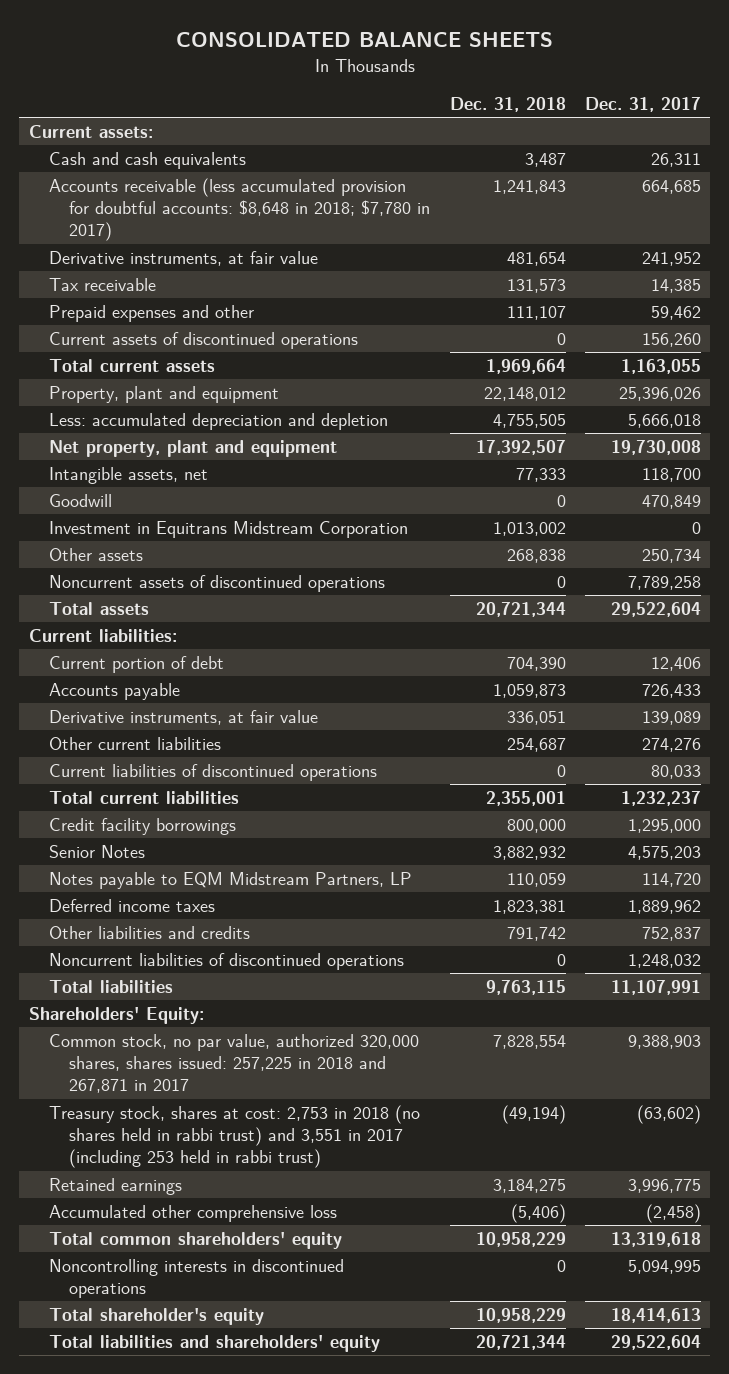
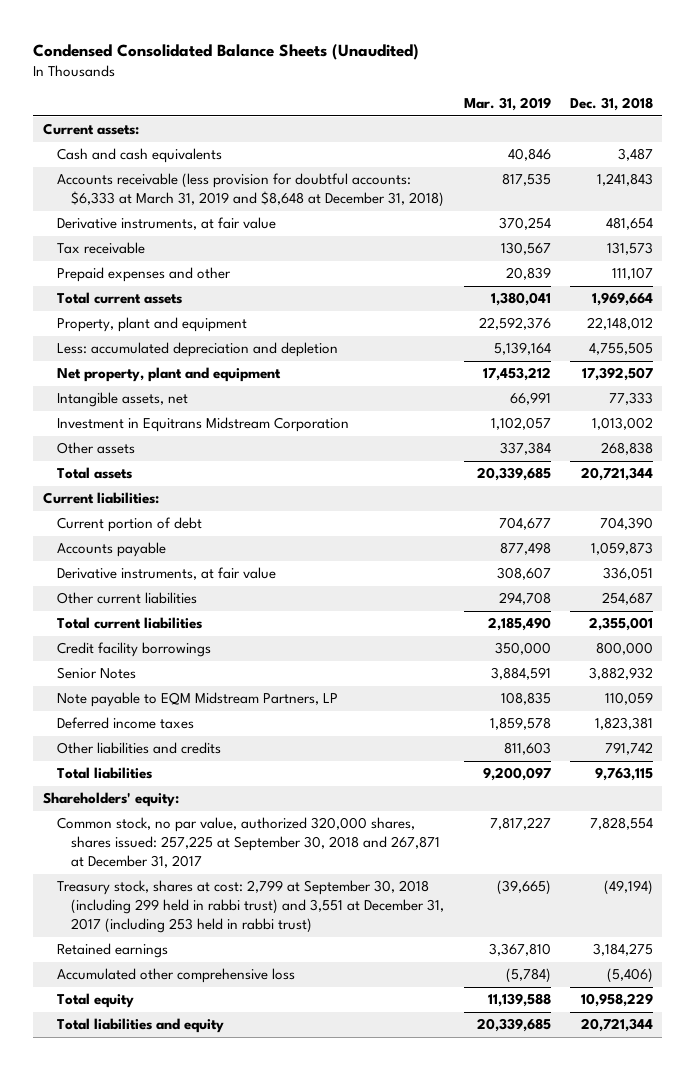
[175,32,553,48] CONSOLIDATED BALANCE SHEETS -> [33,44,420,61] Condensed Consolidated Balance Sheets (Unaudited)
[584,97,701,113] Dec. 31, 2017 -> none
none -> [463,97,551,112] Mar. 31, 2019
[48,177,431,242] Accounts receivable (less accumulated provision for doubtful accounts: $8,648 in 2018; $7,780 in 2017) -> [57,173,445,208] Accounts receivable (less provision for doubtful accounts: $6,333 at March 31, 2019 and $8,648 at December 31, 2018)
[48,331,358,349] Current assets of discontinued operations -> none
[48,493,112,507] Goodwill -> none
[48,574,385,592] Noncurrent assets of discontinued operations -> none
[48,763,377,781] Current liabilities of discontinued operations -> none
[48,871,412,889] Notes payable to EQM Midstream Partners, LP -> [57,692,339,708] Note payable to EQM Midstream Partners, LP
[48,952,404,970] Noncurrent liabilities of discontinued operations -> none
[28,1006,204,1024] Shareholders' Equity: -> [42,792,179,808] Shareholders' equity:
[48,1033,419,1094] Common stock, no par value, authorized 320,000 shares, shares issued: 257,225 in 2018 and 267,871 in 2017 -> [57,817,441,869] Common stock, no par value, authorized 320,000 shares, shares issued: 257,225 at September 30, 2018 and 267,871 at December 31, 2017
[48,1104,420,1169] Treasury stock, shares at cost: 2,753 in 2018 (no shares held in rabbi trust) and 3,551 in 2017 (including 253 held in rabbi trust) -> [57,880,445,934] Treasury stock, shares at cost: 2,799 at September 30, 2018 (including 299 held in rabbi trust) and 3,551 at December 31, 2017 (including 253 held in rabbi trust)
[48,1231,342,1249] Total common shareholders' equity -> none
[48,1258,344,1299] Noncontrolling interests in discontinued operations -> none
[48,1307,264,1325] Total shareholder's equity -> [57,993,135,1009] Total equity
[48,1334,380,1352] Total liabilities and shareholders' equity -> [57,1018,225,1034] Total liabilities and equity

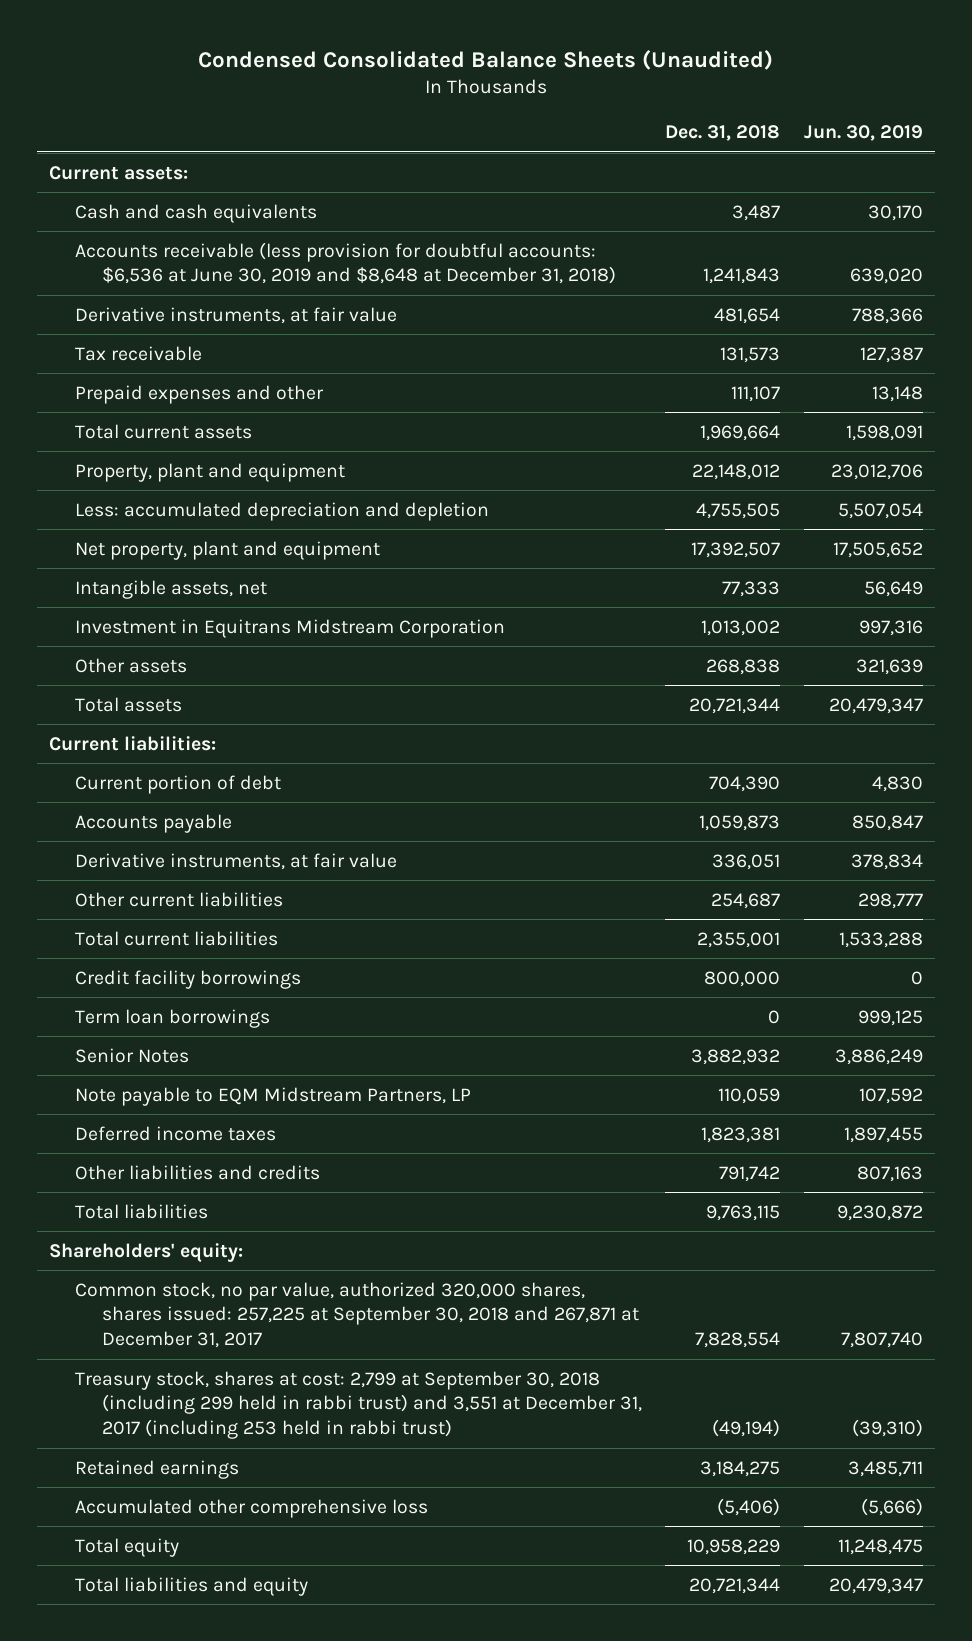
[463,97,551,112] Mar. 31, 2019 -> none
none -> [803,125,923,142] Jun. 30, 2019
[57,173,445,208] Accounts receivable (less provision for doubtful accounts: $6,333 at March 31, 2019 and $8,648 at December 31, 2018) -> [75,241,616,285] Accounts receivable (less provision for doubtful accounts: $6,536 at June 30, 2019 and $8,648 at December 31, 2018)
none -> [75,1008,271,1028] Term loan borrowings

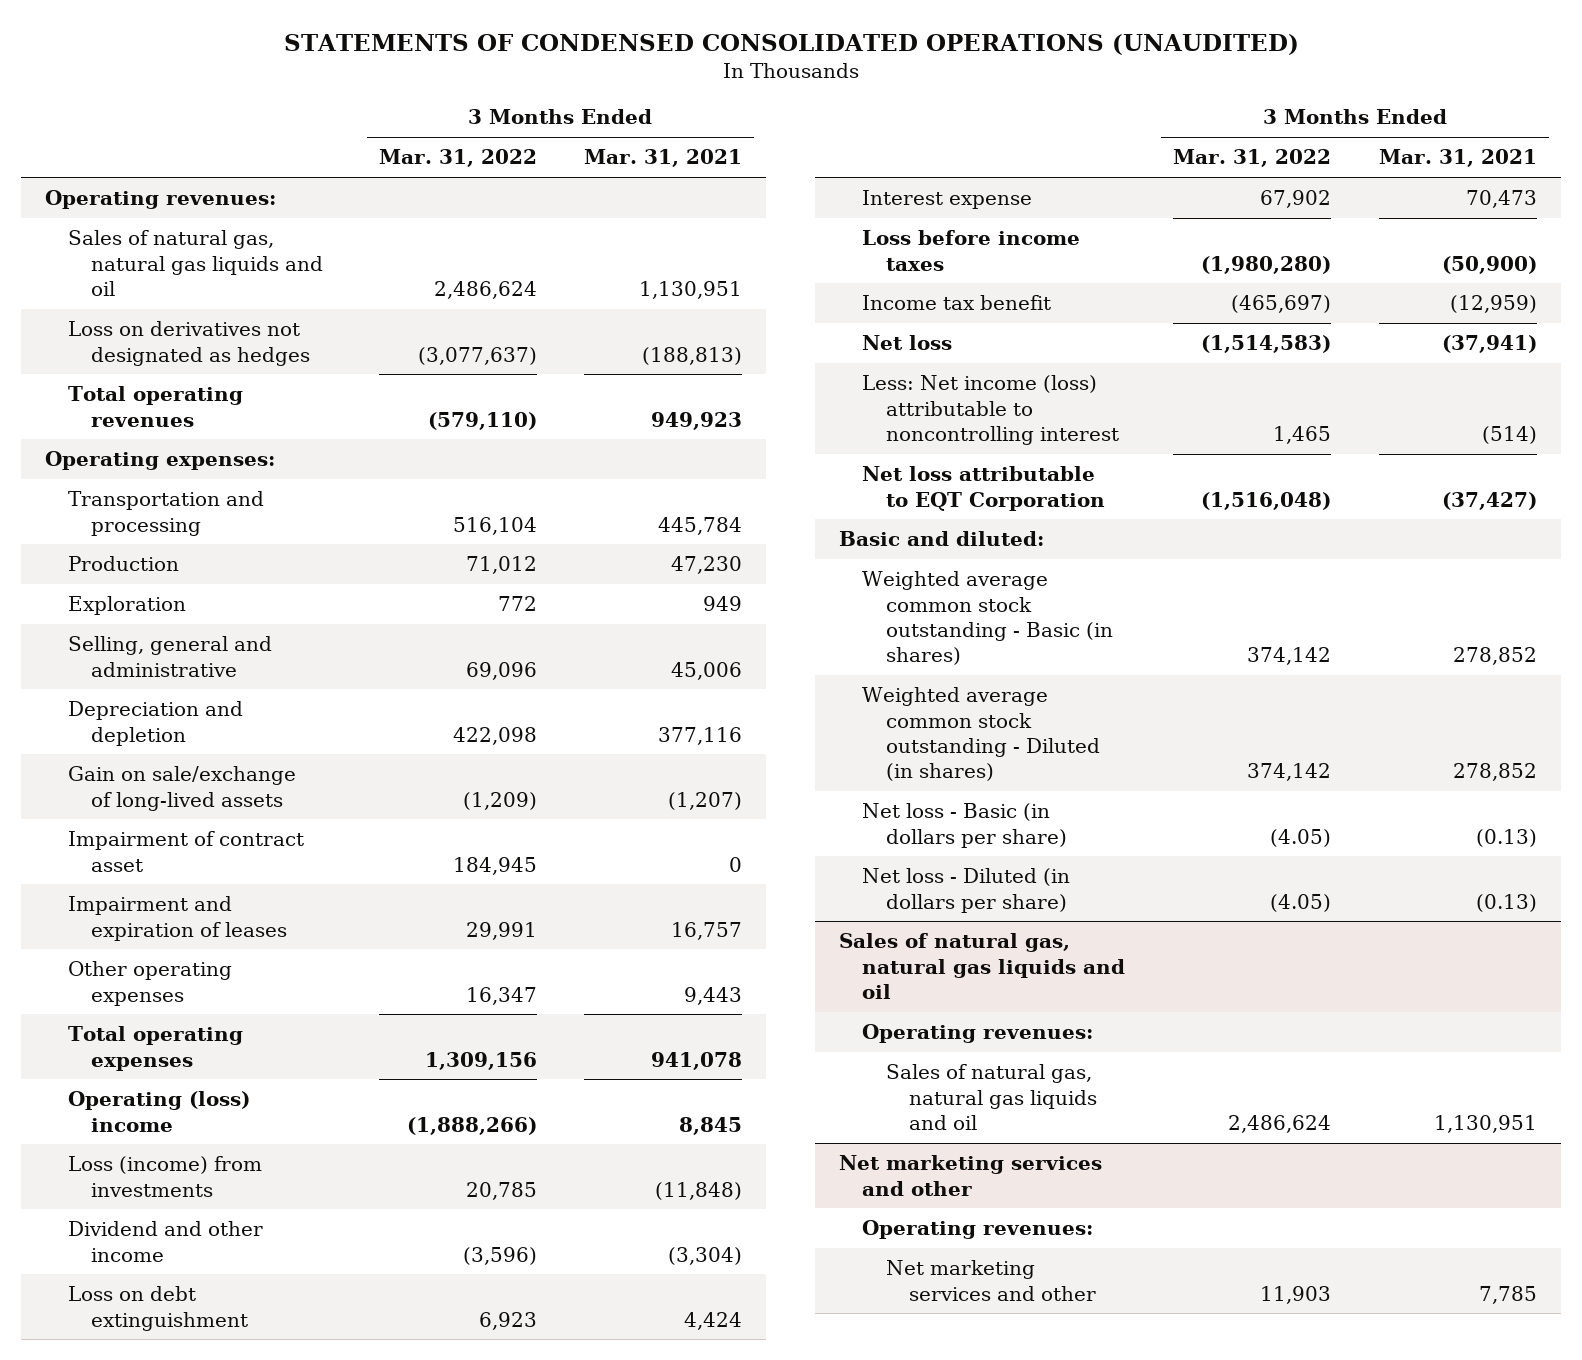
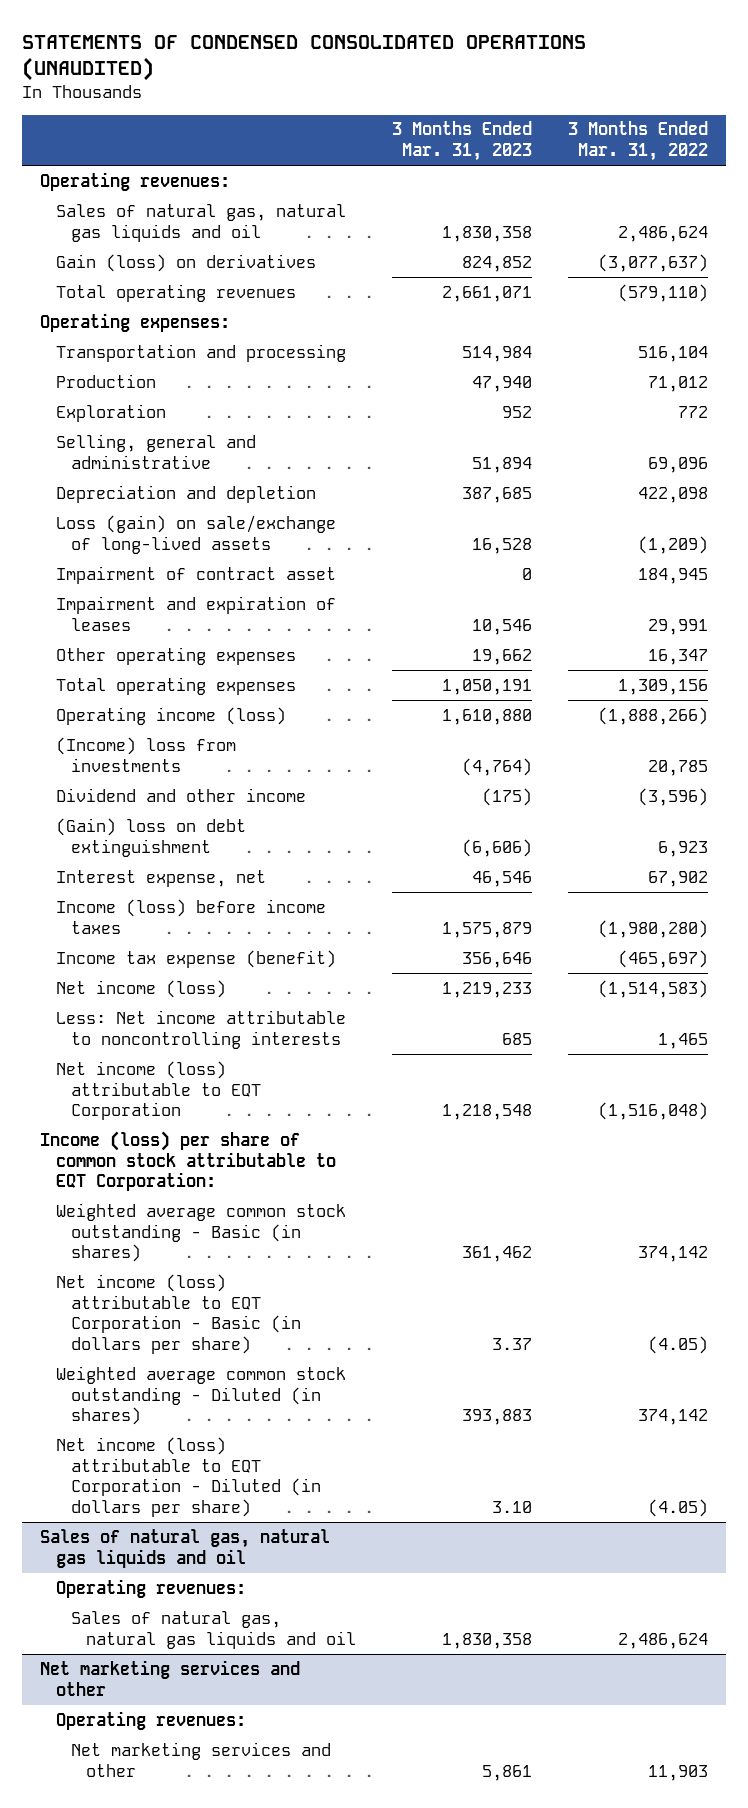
[584,149,743,168] Mar. 31, 2021 -> none
none -> [391,121,532,162] 3 Months Ended Mar. 31, 2023
[67,321,311,366] Loss on derivatives not designated as hedges -> [55,253,316,272] Gain (loss) on derivatives
[67,766,296,811] Gain on sale/exchange of long-lived assets -> [55,514,336,554] Loss (gain) on sale/exchange of long-lived assets
[67,1091,250,1132] Operating (loss) income -> [55,706,286,725] Operating income (loss)
[67,1156,262,1197] Loss (income) from investments -> [55,736,236,772] (Income) loss from investments
[839,531,1045,547] Basic and diluted: -> none
[67,1286,249,1331] Loss on debt extinguishment -> [55,817,246,857] (Gain) loss on debt extinguishment
[862,190,1033,210] Interest expense -> [55,869,266,887] Interest expense, net
[862,230,1081,271] Loss before income taxes -> [55,898,326,934] Income (loss) before income taxes
[862,295,1052,311] Income tax benefit -> [55,949,336,968] Income tax expense (benefit)
[862,335,953,351] Net loss -> [55,979,226,998] Net income (loss)
[862,375,1119,445] Less: Net income (loss) attributable to noncontrolling interest -> [55,1009,346,1049] Less: Net income attributable to noncontrolling interests
[862,466,1105,511] Net loss attributable to EQT Corporation -> [55,1060,261,1121] Net income (loss) attributable to EQT Corporation
none -> [40,1130,336,1192] Income (loss) per share of common stock attributable to EQT Corporation:
none -> [55,1273,301,1355] Net income (loss) attributable to EQT Corporation - Basic (in dollars per share)
[862,803,1067,848] Net loss - Basic (in dollars per share) -> none
[862,868,1071,913] Net loss - Diluted (in dollars per share) -> [55,1436,321,1518] Net income (loss) attributable to EQT Corporation - Diluted (in dollars per share)

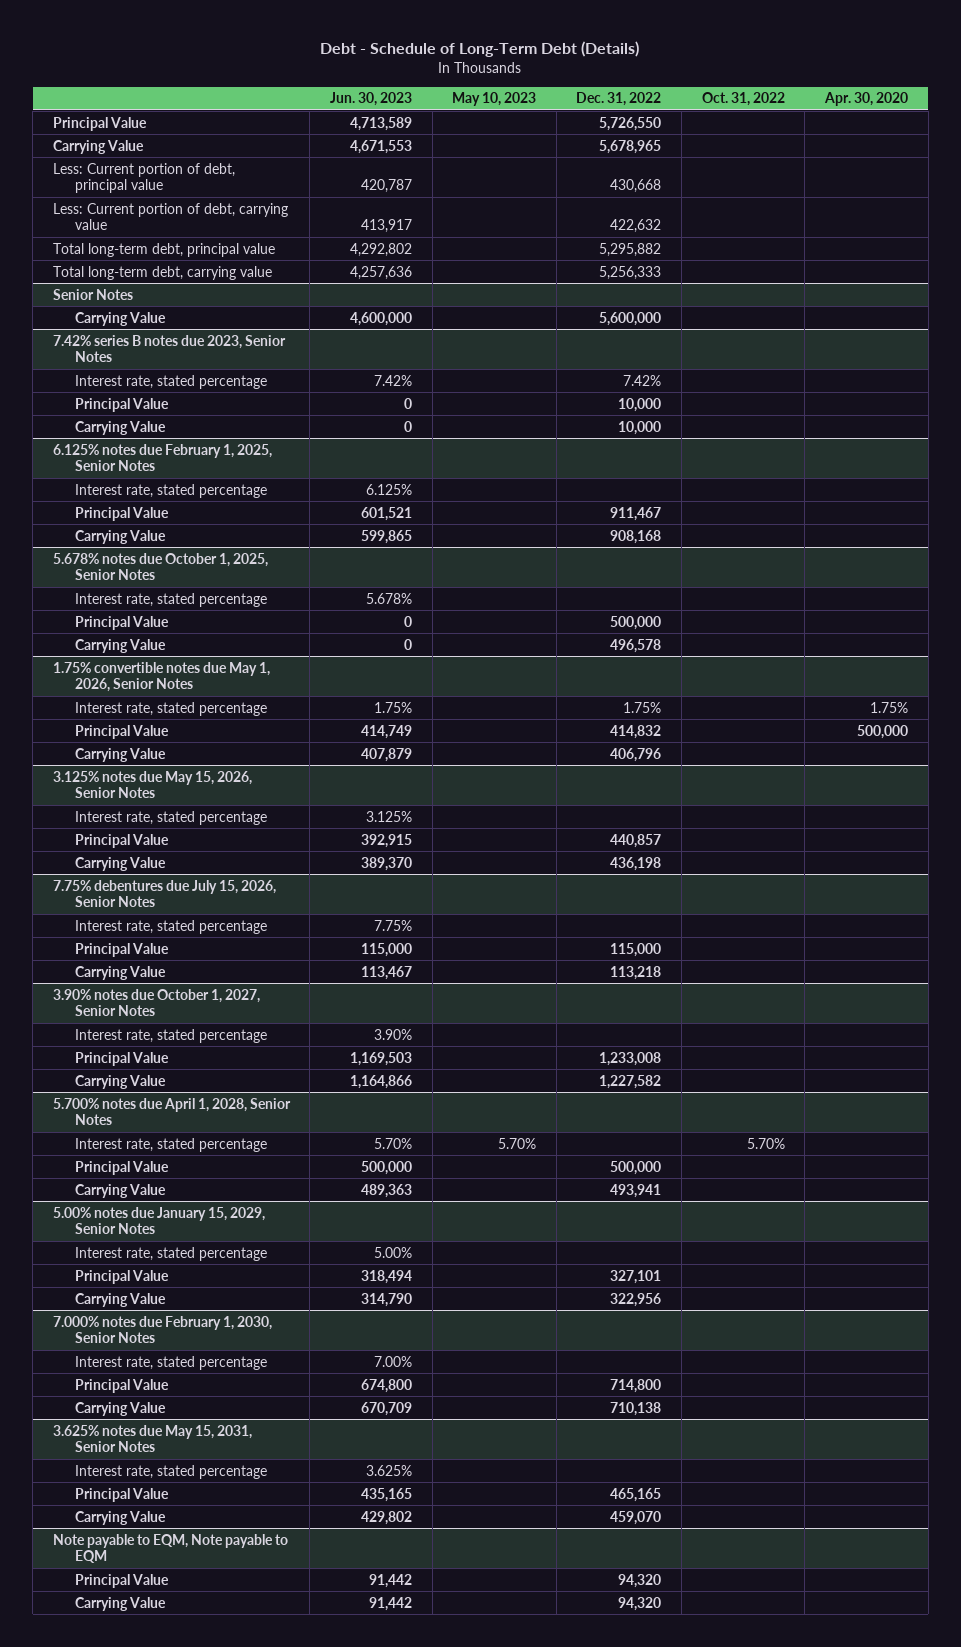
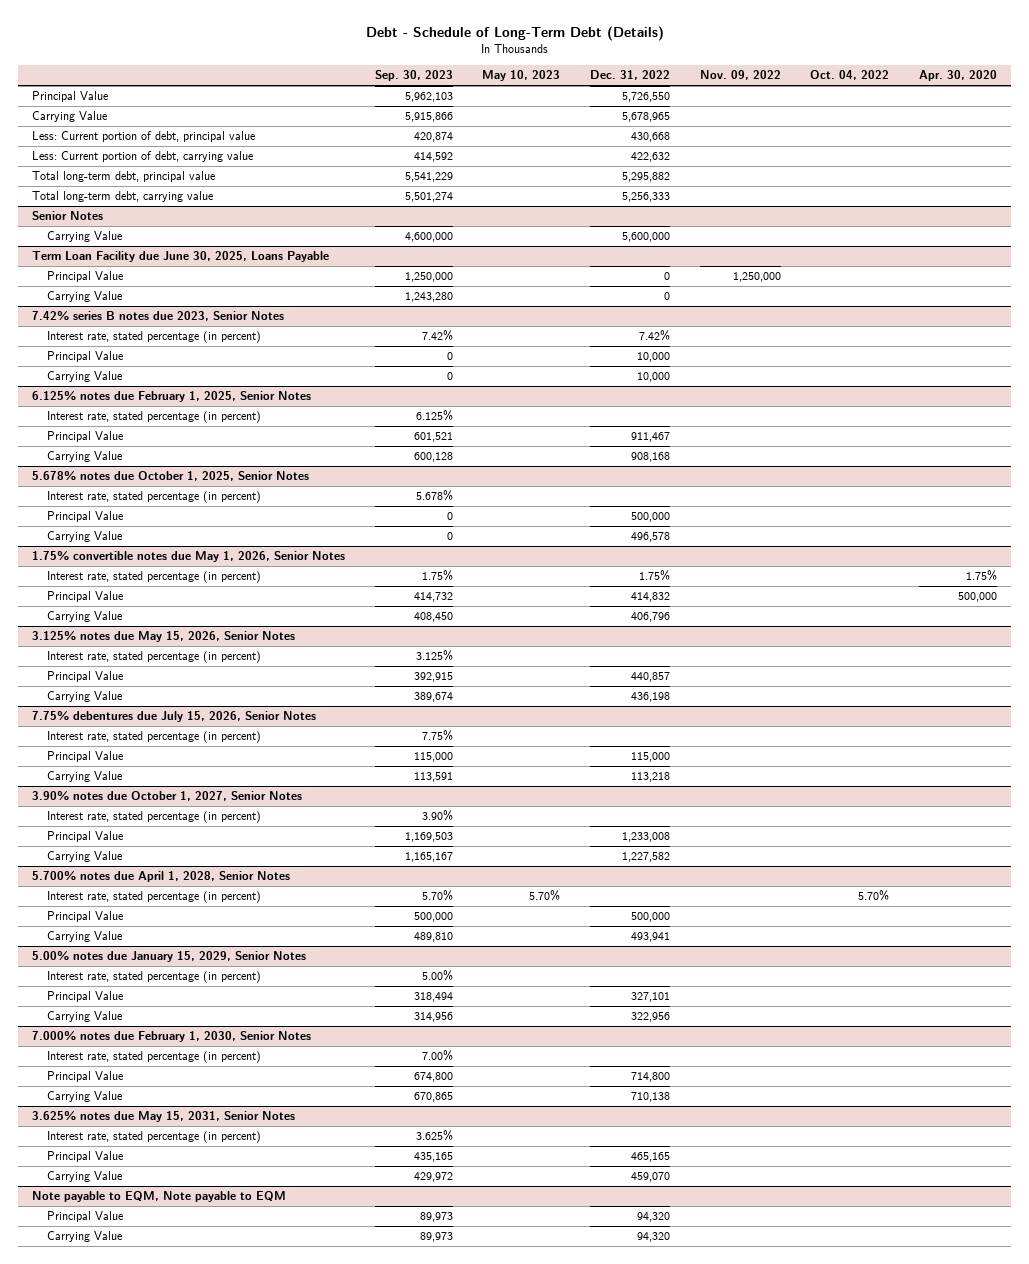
[329,92,412,107] Jun. 30, 2023 -> none
[701,92,785,107] Oct. 31, 2022 -> none
none -> [374,70,453,82] Sep. 30, 2023
none -> [699,70,781,81] Nov. 09, 2022
none -> [810,70,890,81] Oct. 04, 2022
none -> [32,251,330,263] Term Loan Facility due June 30, 2025, Loans Payable
none -> [46,271,123,283] Principal Value
none -> [46,291,122,303] Carrying Value
[74,374,267,389] Interest rate, stated percentage -> [46,331,261,344] Interest rate, stated percentage (in percent)
[74,483,267,498] Interest rate, stated percentage -> [46,411,261,424] Interest rate, stated percentage (in percent)
[74,592,267,607] Interest rate, stated percentage -> [46,491,261,504] Interest rate, stated percentage (in percent)
[74,701,267,716] Interest rate, stated percentage -> [46,571,261,584] Interest rate, stated percentage (in percent)
[74,810,267,825] Interest rate, stated percentage -> [46,651,261,664] Interest rate, stated percentage (in percent)
[74,919,267,934] Interest rate, stated percentage -> [46,731,261,744] Interest rate, stated percentage (in percent)
[74,1028,267,1043] Interest rate, stated percentage -> [46,811,261,824] Interest rate, stated percentage (in percent)
[74,1137,267,1152] Interest rate, stated percentage -> [46,891,261,904] Interest rate, stated percentage (in percent)
[74,1246,267,1261] Interest rate, stated percentage -> [46,971,261,984] Interest rate, stated percentage (in percent)
[74,1355,267,1370] Interest rate, stated percentage -> [46,1051,261,1064] Interest rate, stated percentage (in percent)
[74,1464,267,1479] Interest rate, stated percentage -> [46,1131,261,1144] Interest rate, stated percentage (in percent)

